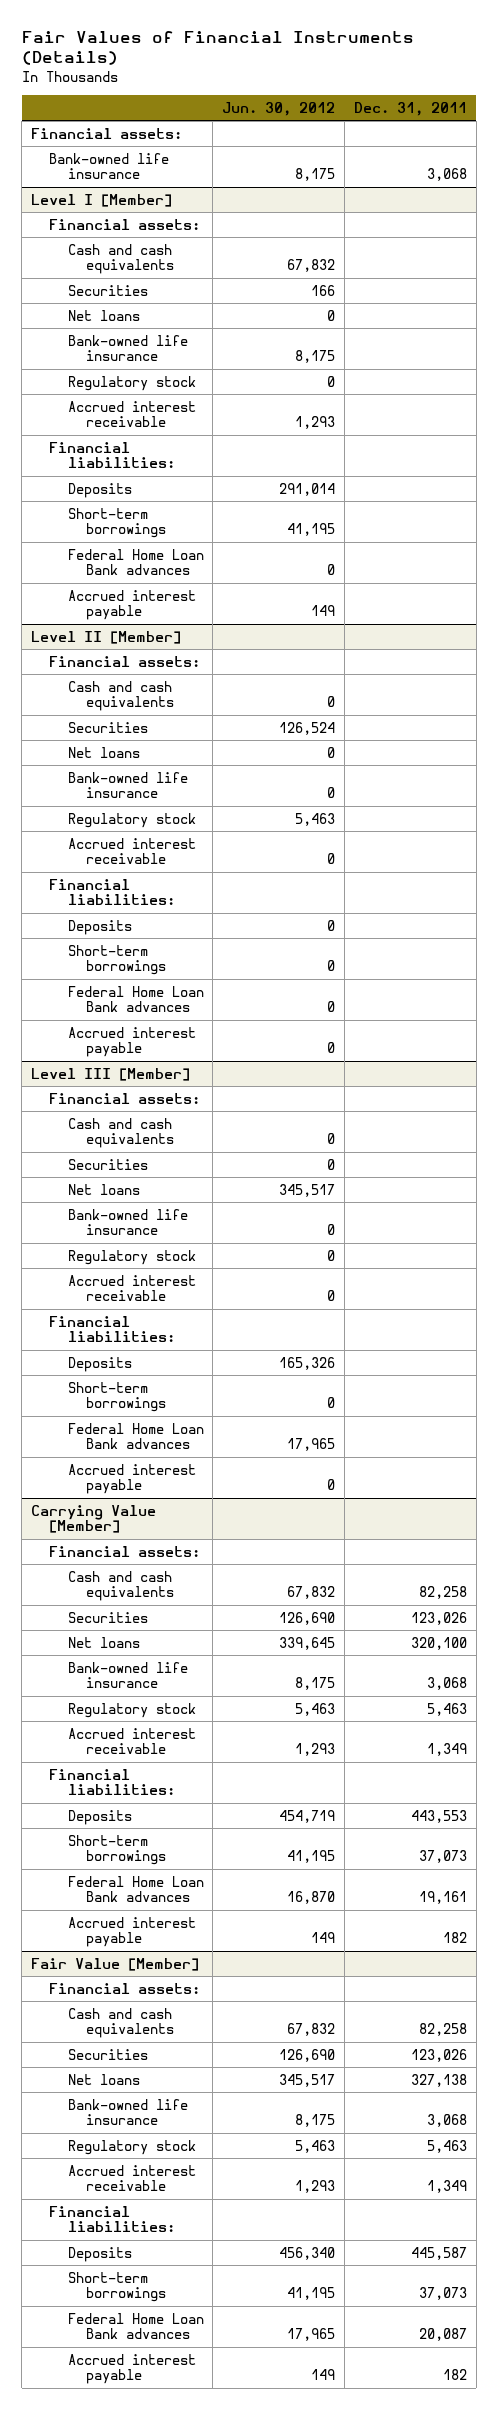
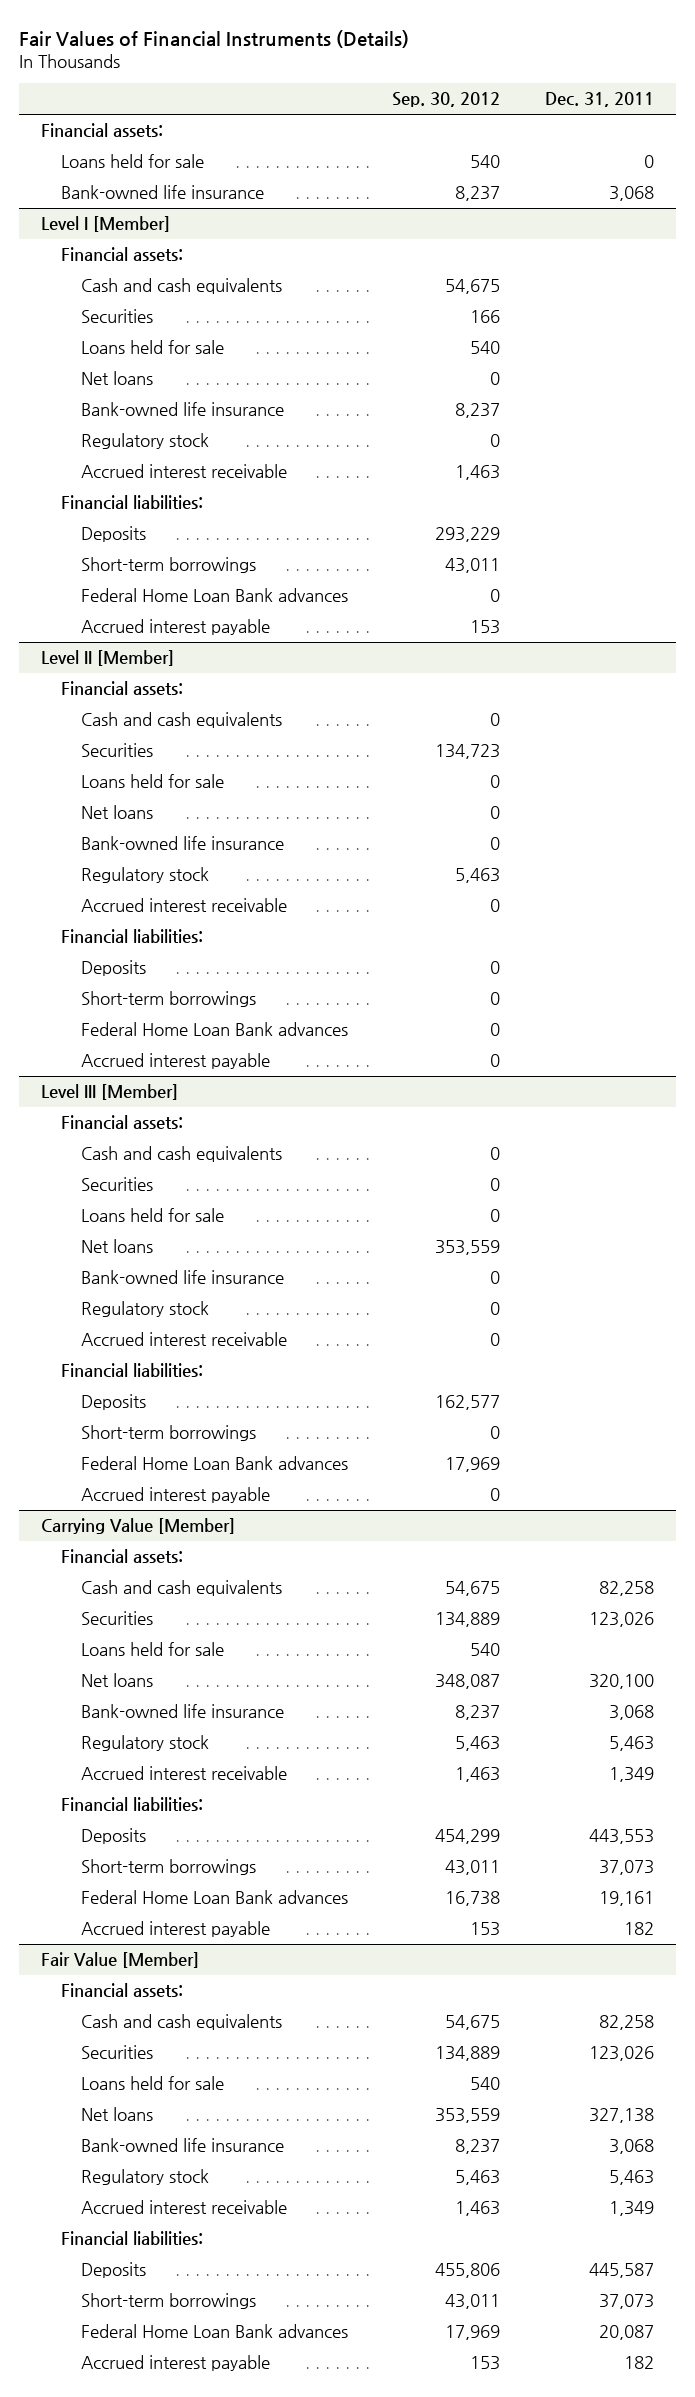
[222,101,336,116] Jun. 30, 2012 -> none
none -> [392,92,501,108] Sep. 30, 2012
none -> [61,154,205,169] Loans held for sale
none -> [81,340,225,355] Loans held for sale
none -> [81,774,225,789] Loans held for sale
none -> [81,1208,225,1223] Loans held for sale
none -> [81,1642,225,1657] Loans held for sale
none -> [81,2076,225,2091] Loans held for sale

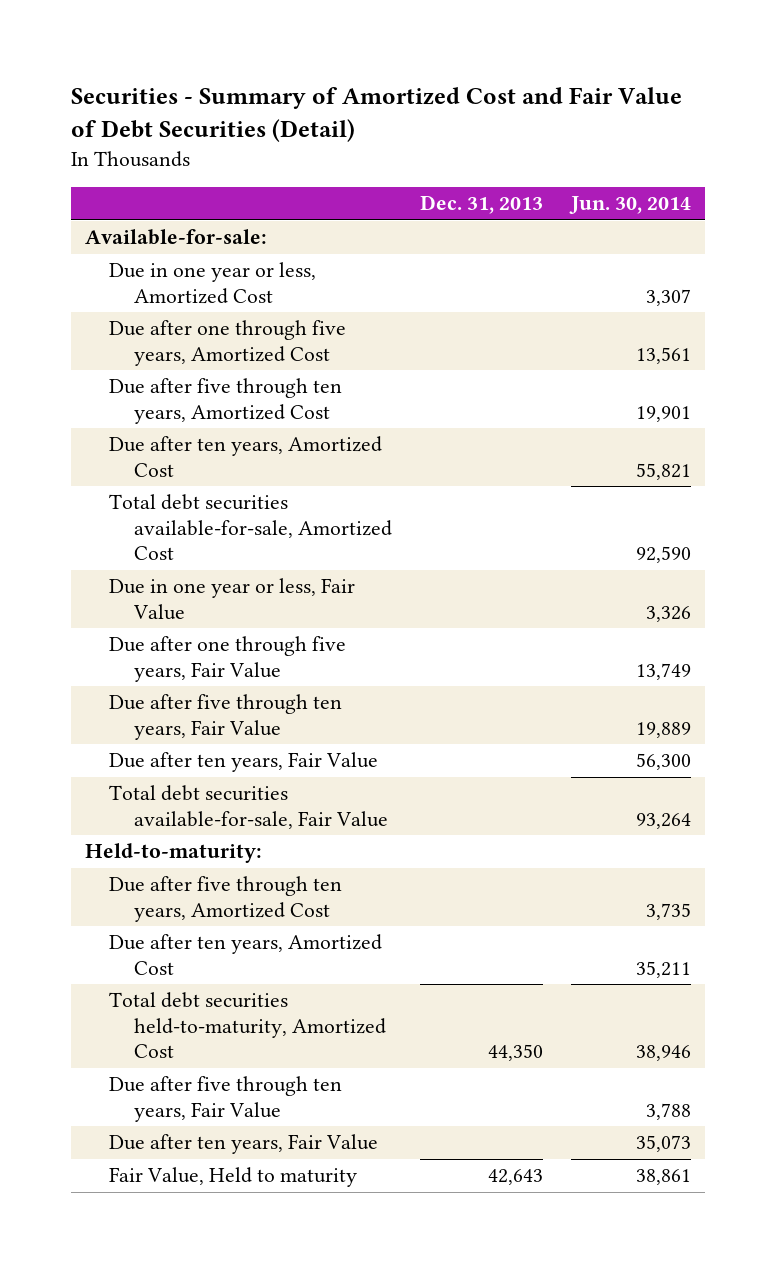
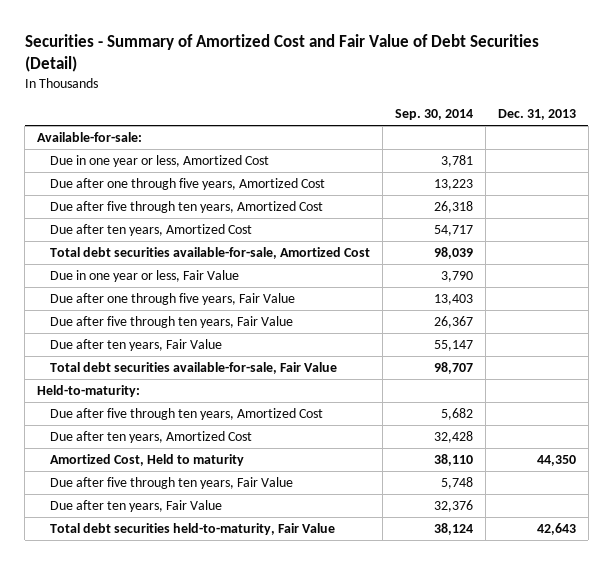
[568,196,691,215] Jun. 30, 2014 -> none
none -> [394,109,473,121] Sep. 30, 2014
[109,992,386,1059] Total debt securities held-to-maturity, Amortized Cost -> [50,454,245,467] Amortized Cost, Held to maturity
[109,1167,358,1188] Fair Value, Held to maturity -> [50,523,336,536] Total debt securities held-to-maturity, Fair Value

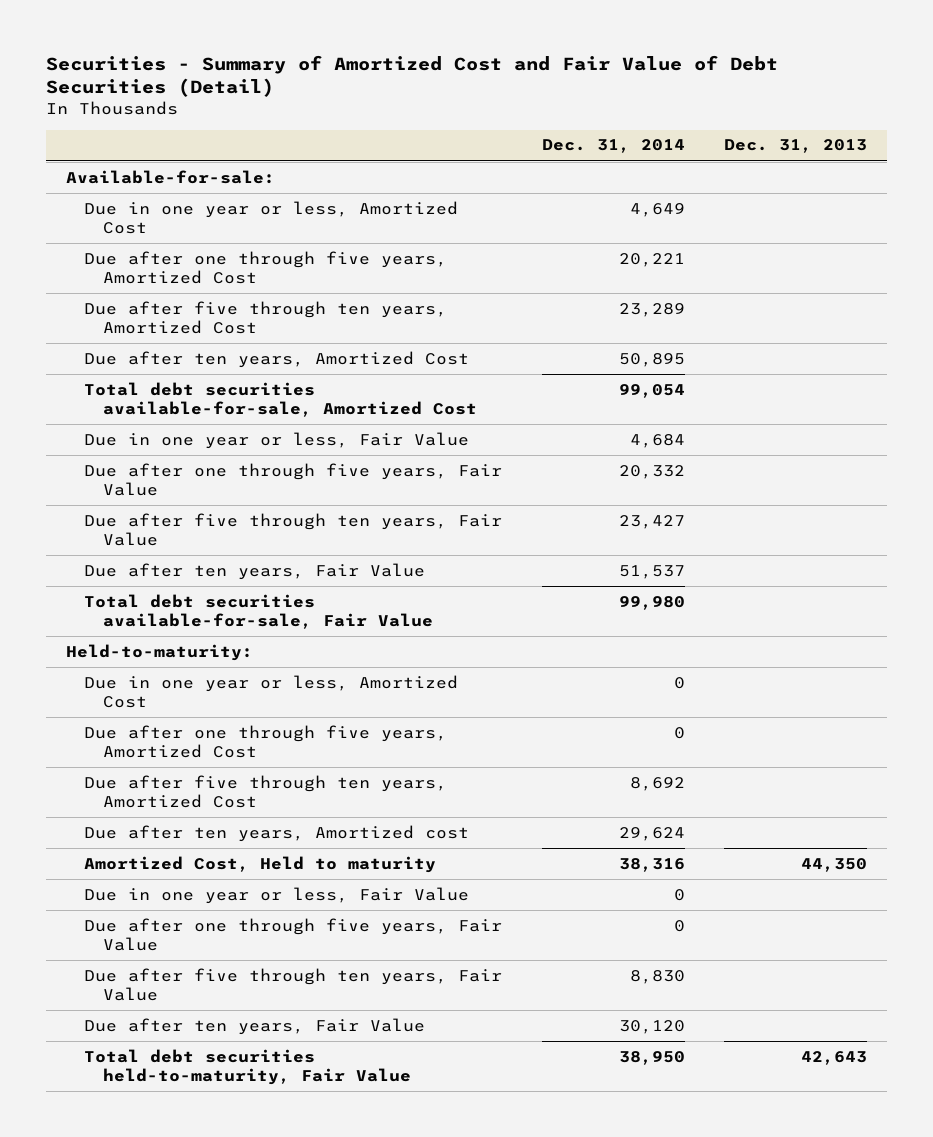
[394,109,473,121] Sep. 30, 2014 -> none
none -> [541,139,685,154] Dec. 31, 2014
none -> [84,674,459,709] Due in one year or less, Amortized Cost
none -> [84,724,448,759] Due after one through five years, Amortized Cost
[50,431,253,444] Due after ten years, Amortized Cost -> [84,824,470,842] Due after ten years, Amortized cost
none -> [84,886,470,904] Due in one year or less, Fair Value
none -> [84,917,503,952] Due after one through five years, Fair Value

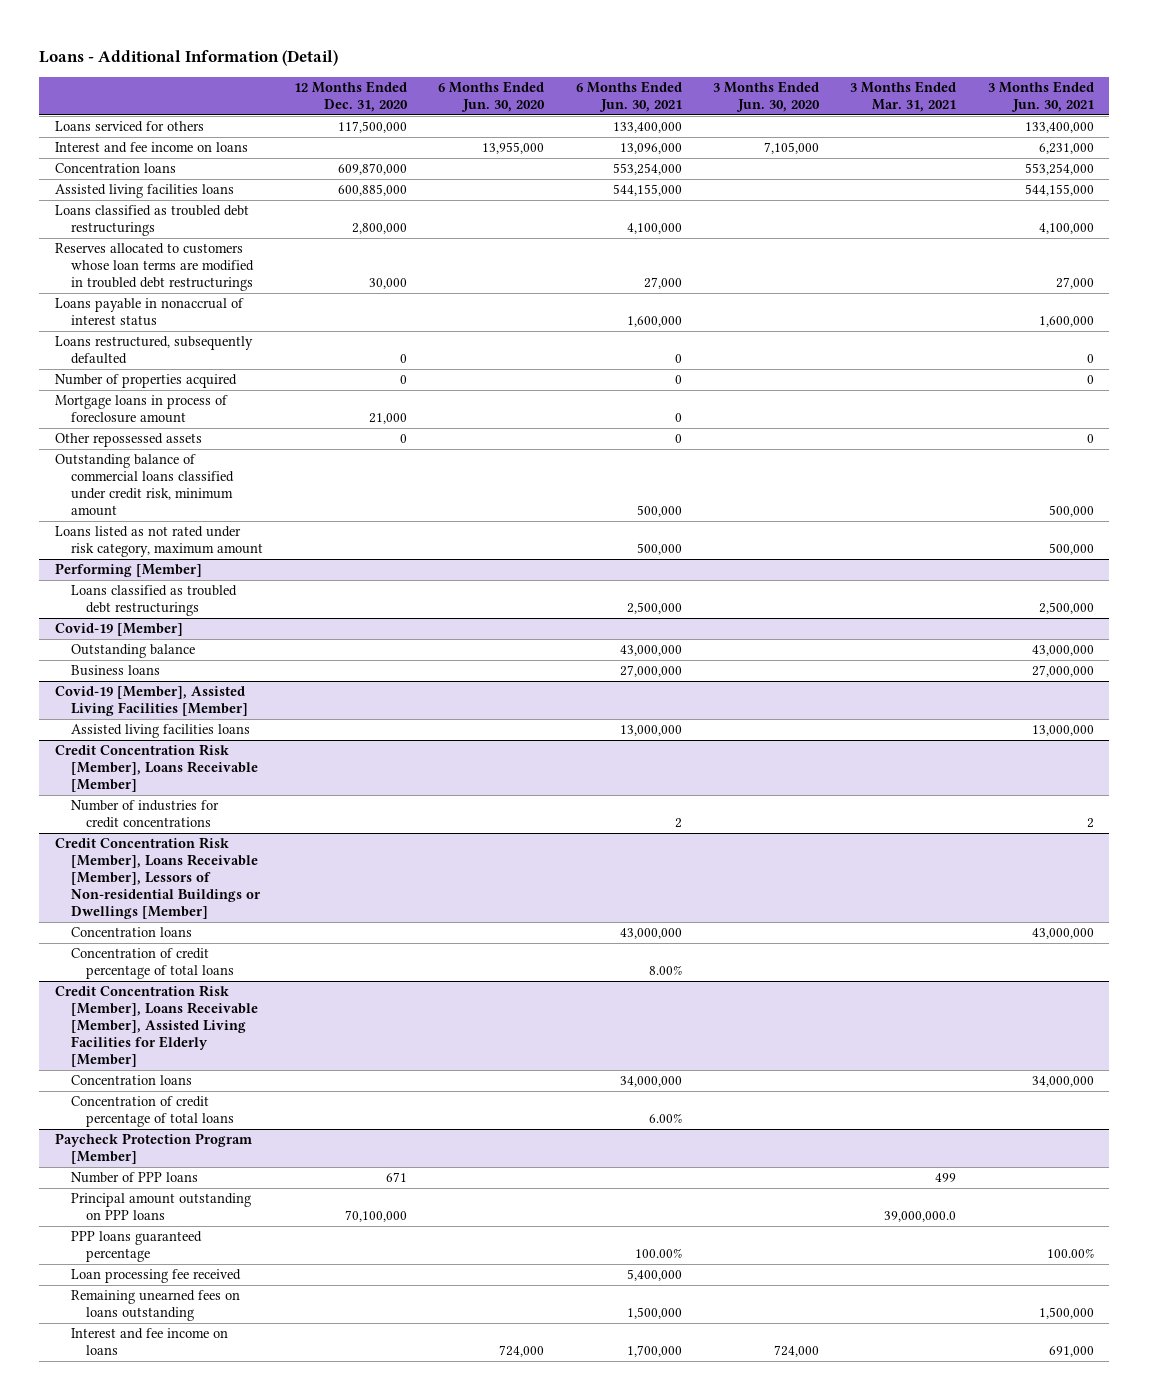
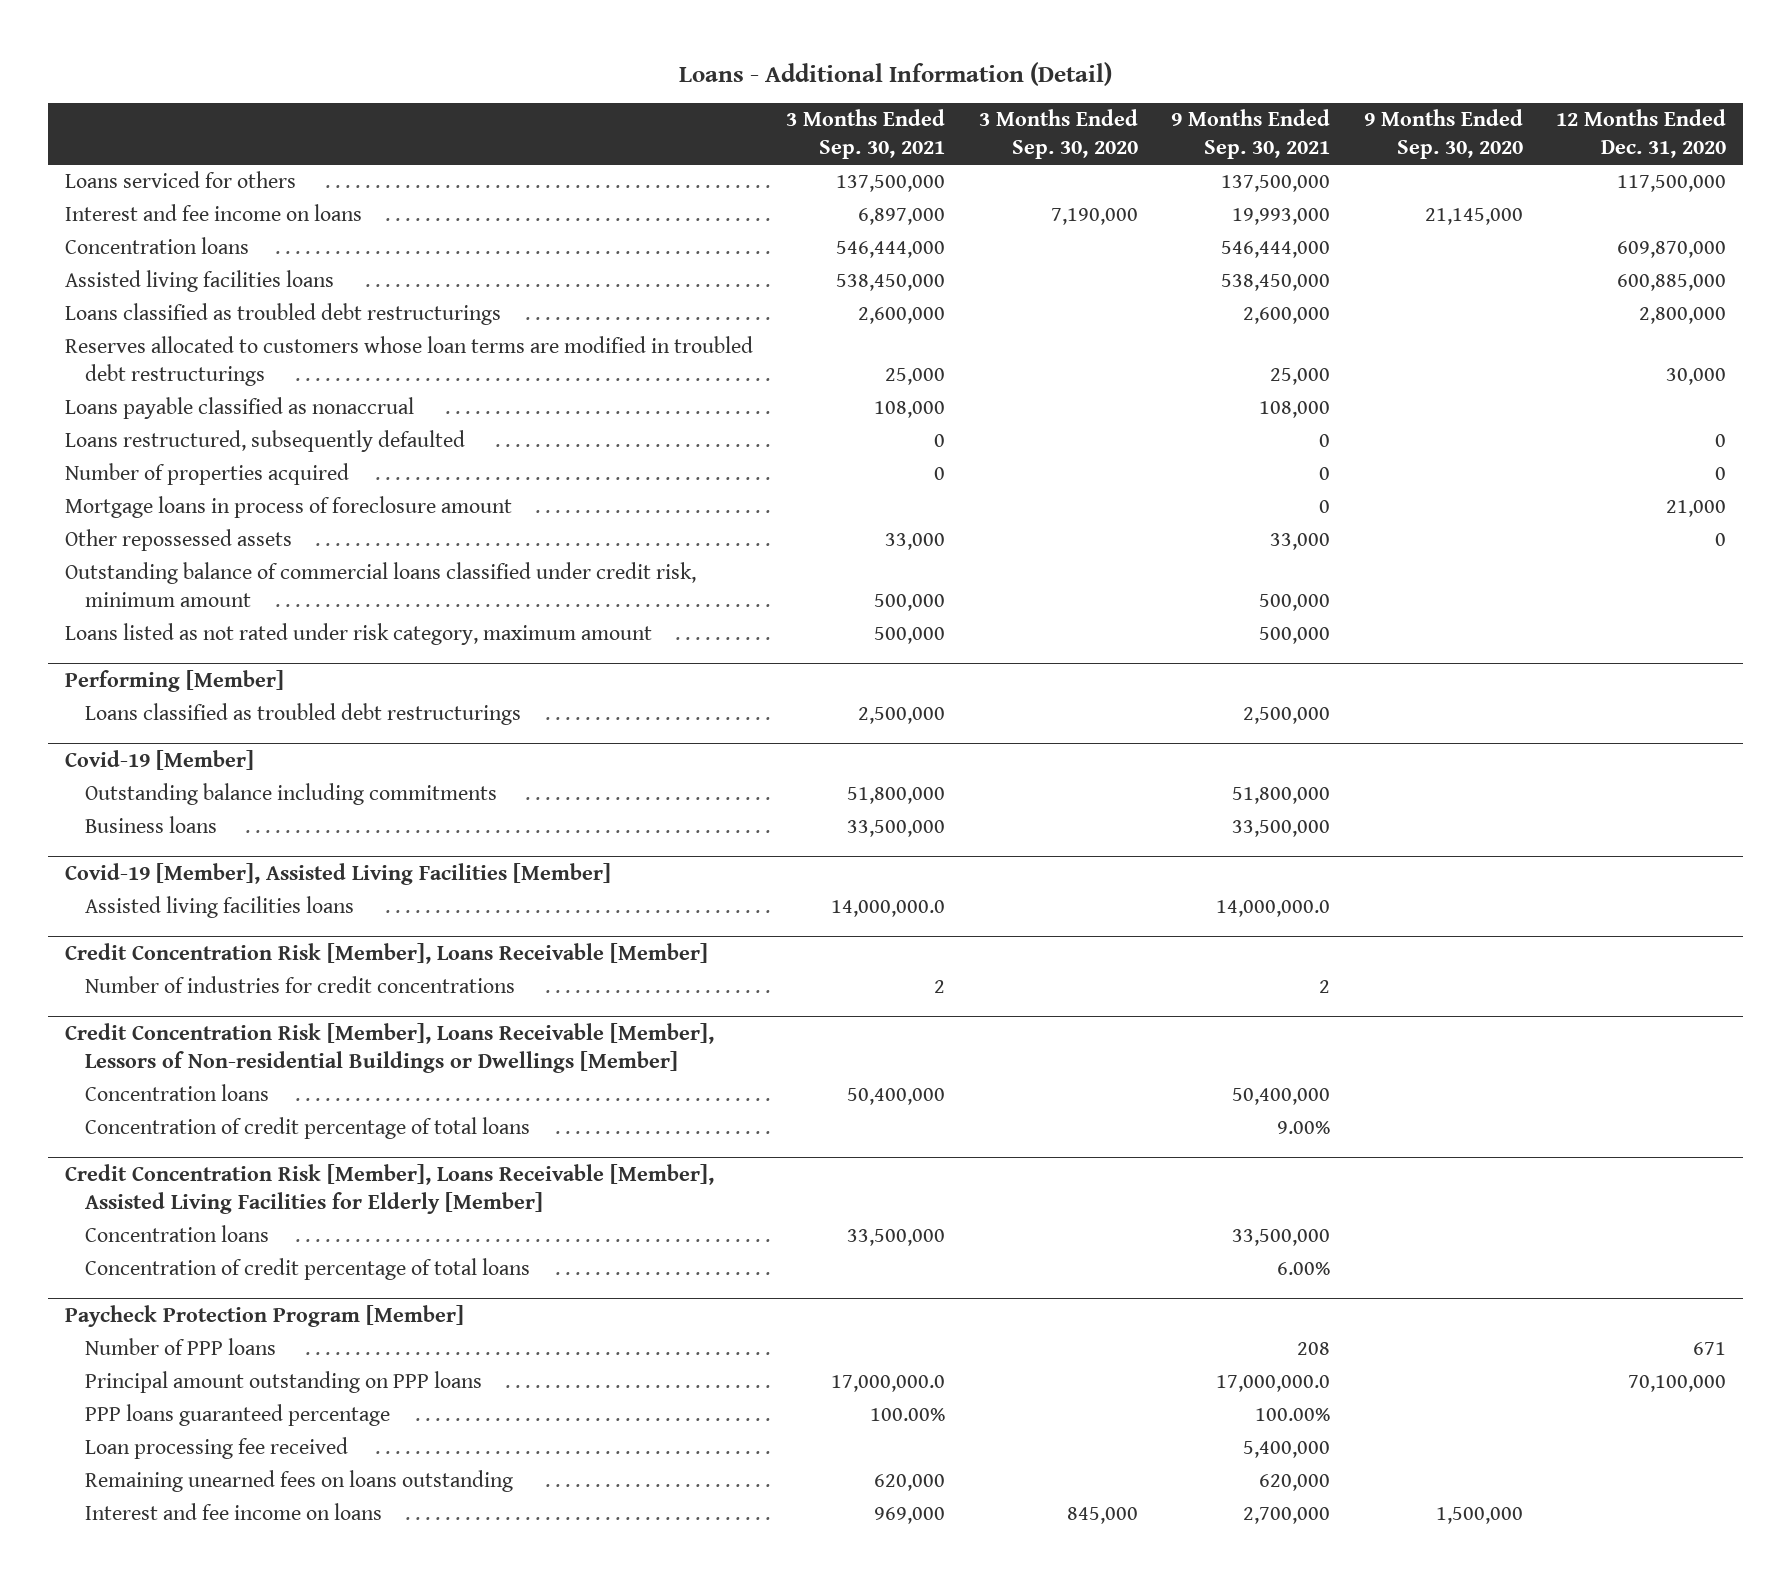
[438,80,546,112] 6 Months Ended Jun. 30, 2020 -> none
[575,80,682,112] 6 Months Ended Jun. 30, 2021 -> none
[713,80,821,112] 3 Months Ended Jun. 30, 2020 -> none
[850,80,957,112] 3 Months Ended Mar. 31, 2021 -> none
[987,80,1094,112] 3 Months Ended Jun. 30, 2021 -> none
none -> [786,109,946,160] 3 Months Ended Sep. 30, 2021
none -> [978,109,1138,160] 3 Months Ended Sep. 30, 2020
none -> [1171,109,1331,160] 9 Months Ended Sep. 30, 2021
none -> [1363,109,1523,160] 9 Months Ended Sep. 30, 2020
[55,298,245,327] Loans payable in nonaccrual of interest status -> [64,397,414,420] Loans payable classified as nonaccrual
[70,644,195,659] Outstanding balance -> [85,783,498,806] Outstanding balance including commitments

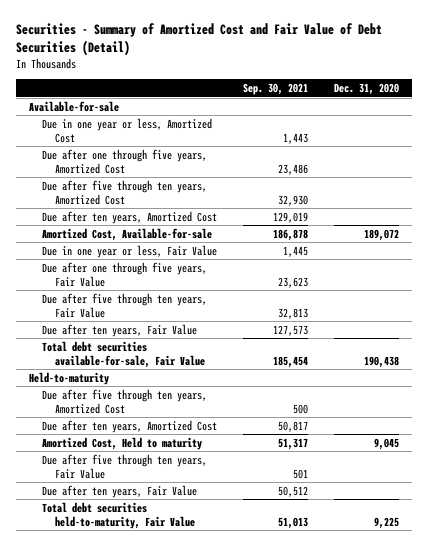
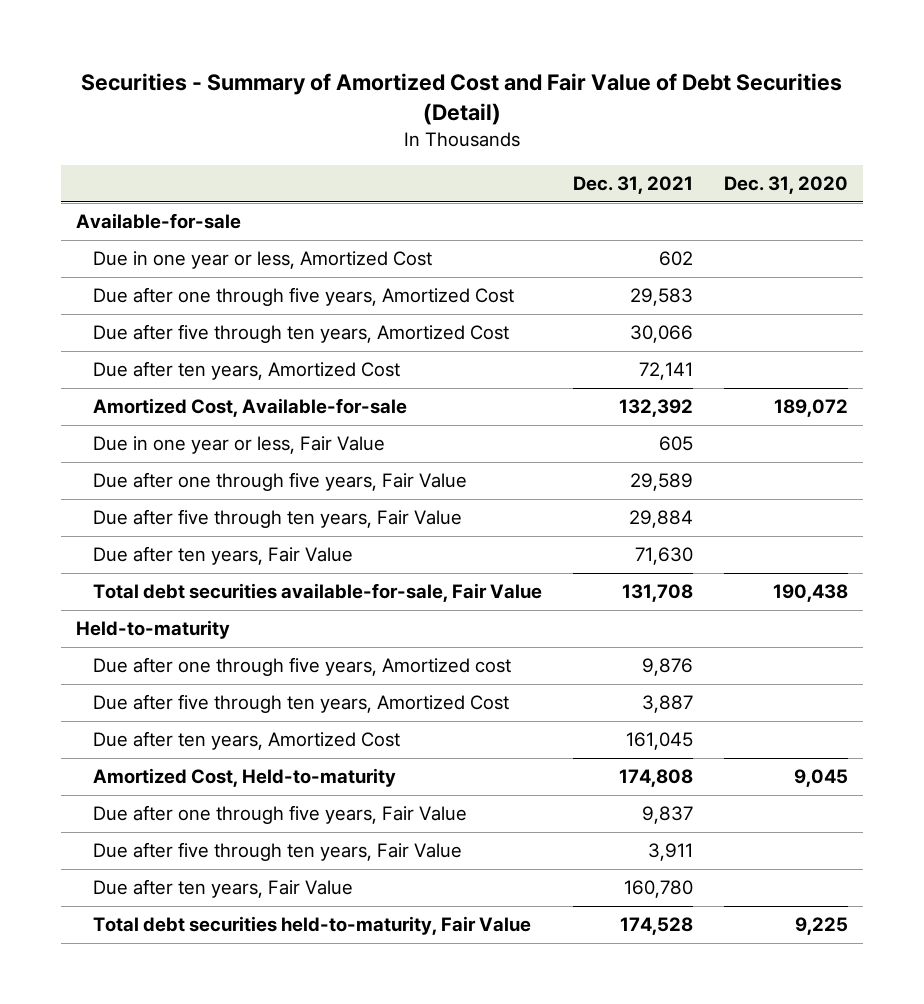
[243,83,309,96] Sep. 30, 2021 -> none
none -> [572,176,693,195] Dec. 31, 2021
none -> [93,657,512,677] Due after one through five years, Amortized cost
[42,436,203,450] Amortized Cost, Held to maturity -> [93,768,397,788] Amortized Cost, Held-to-maturity
none -> [93,805,468,825] Due after one through five years, Fair Value

